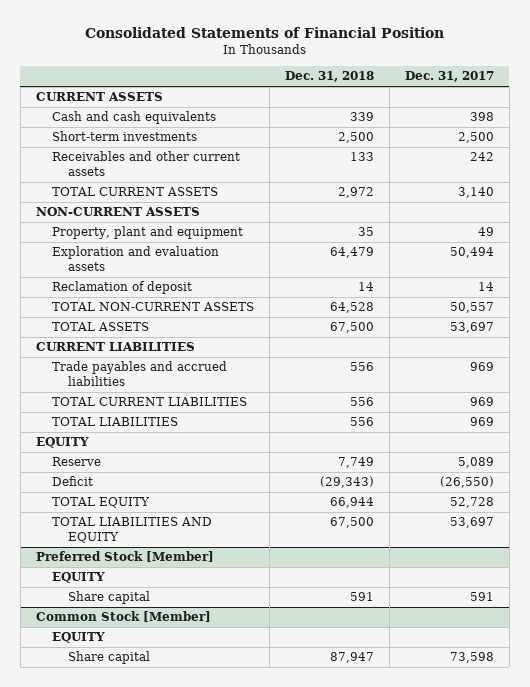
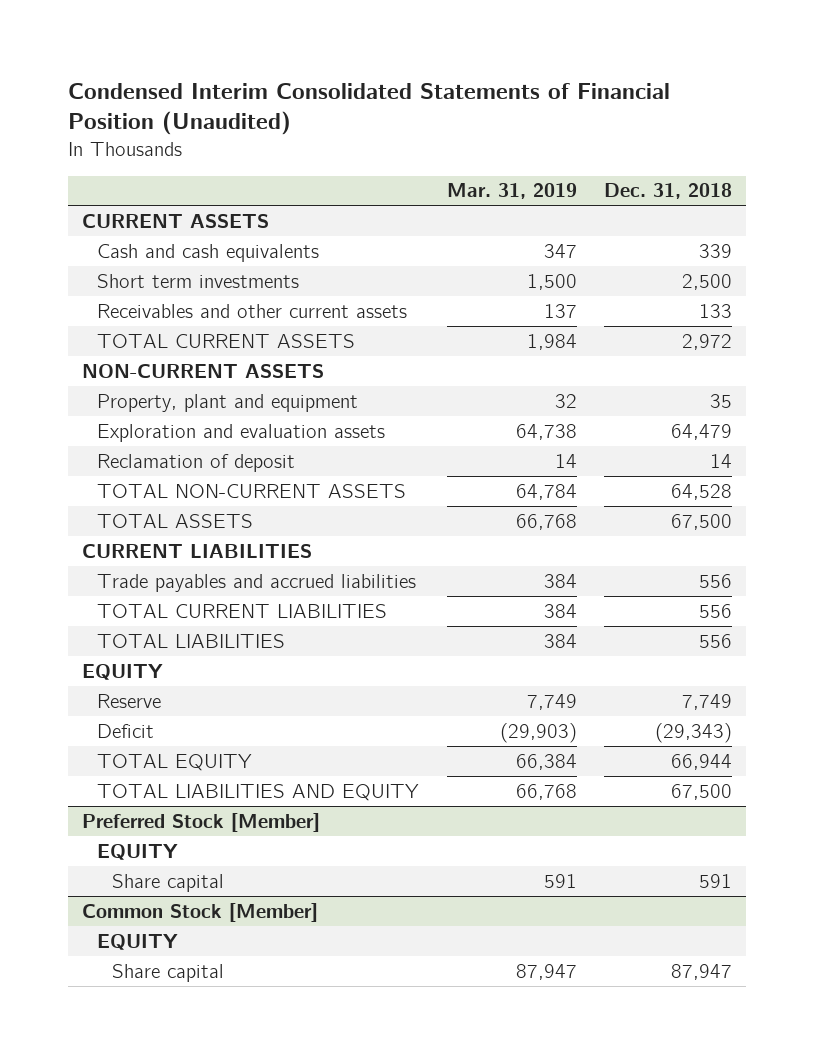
[84,27,444,39] Consolidated Statements of Financial Position -> [67,82,670,136] Condensed Interim Consolidated Statements of Financial Position (Unaudited)
[404,71,494,83] Dec. 31, 2017 -> none
none -> [446,183,577,200] Mar. 31, 2019
[51,131,197,142] Short-term investments -> [97,273,300,288] Short term investments

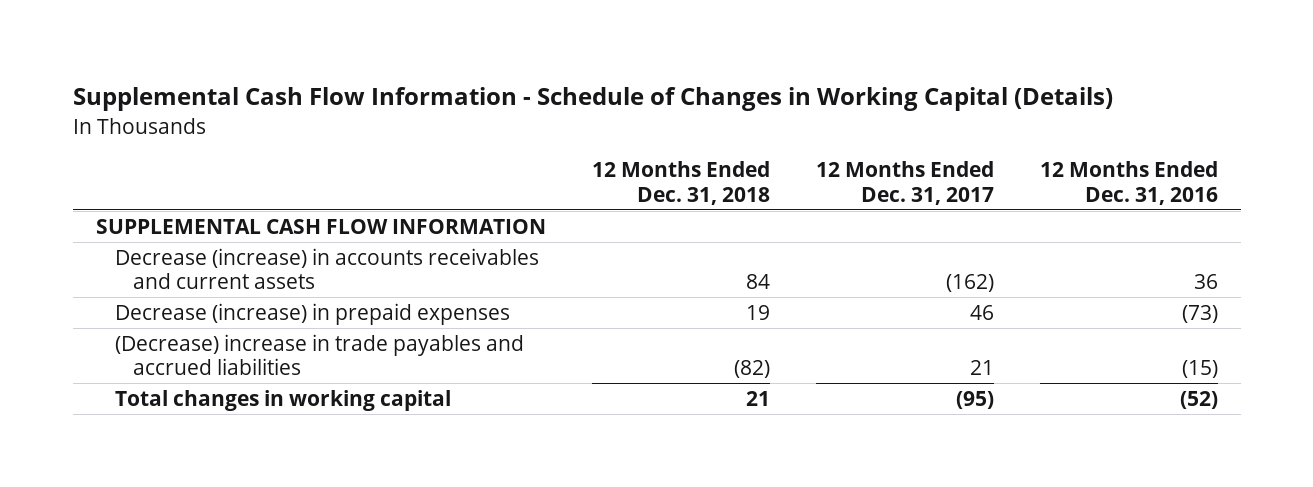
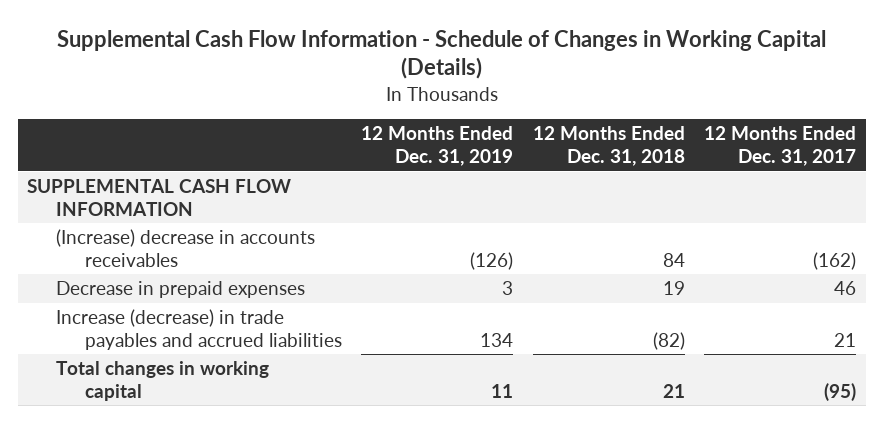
[1039,161,1218,205] 12 Months Ended Dec. 31, 2016 -> none
none -> [361,126,514,167] 12 Months Ended Dec. 31, 2019
[114,247,539,290] Decrease (increase) in accounts receivables and current assets -> [56,229,316,267] (Increase) decrease in accounts receivables
[114,302,510,325] Decrease (increase) in prepaid expenses -> [56,281,306,299] Decrease in prepaid expenses
[114,333,524,376] (Decrease) increase in trade payables and accrued liabilities -> [56,309,343,350] Increase (decrease) in trade payables and accrued liabilities

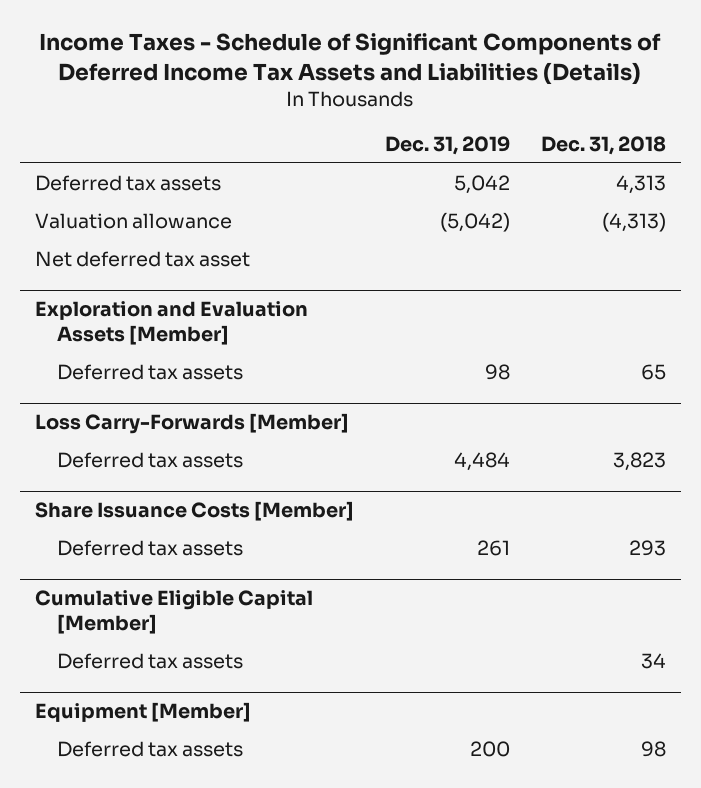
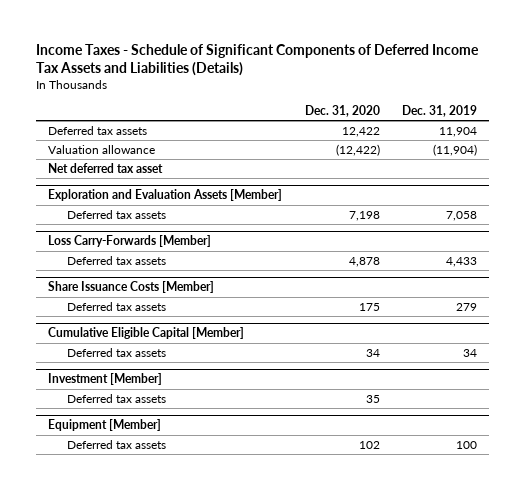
[540,136,666,156] Dec. 31, 2018 -> none
none -> [304,104,380,117] Dec. 31, 2020
[453,174,510,194] 5,042 -> [439,126,478,137] 11,904
[439,211,510,232] (5,042) -> [433,143,478,156] (11,904)
[484,363,510,380] 98 -> [446,210,478,221] 7,058
[453,451,510,471] 4,484 -> [446,256,478,267] 4,433
[476,539,510,556] 261 -> [456,302,478,311] 279
none -> [66,347,166,357] Deferred tax assets
none -> [47,373,162,386] Investment [Member]
[469,740,510,757] 200 -> [456,440,478,449] 100

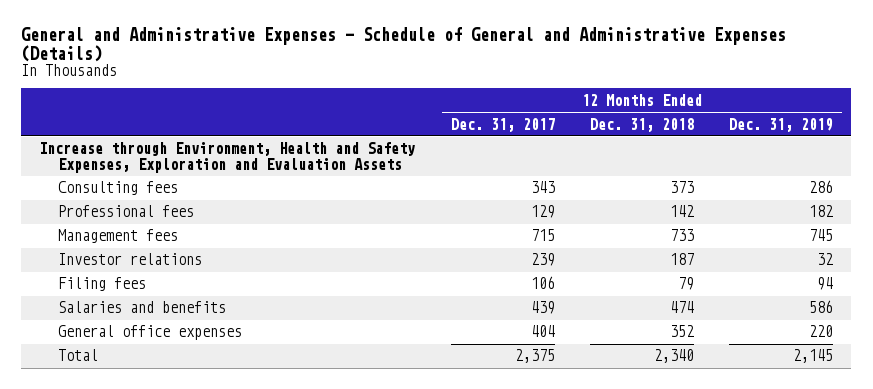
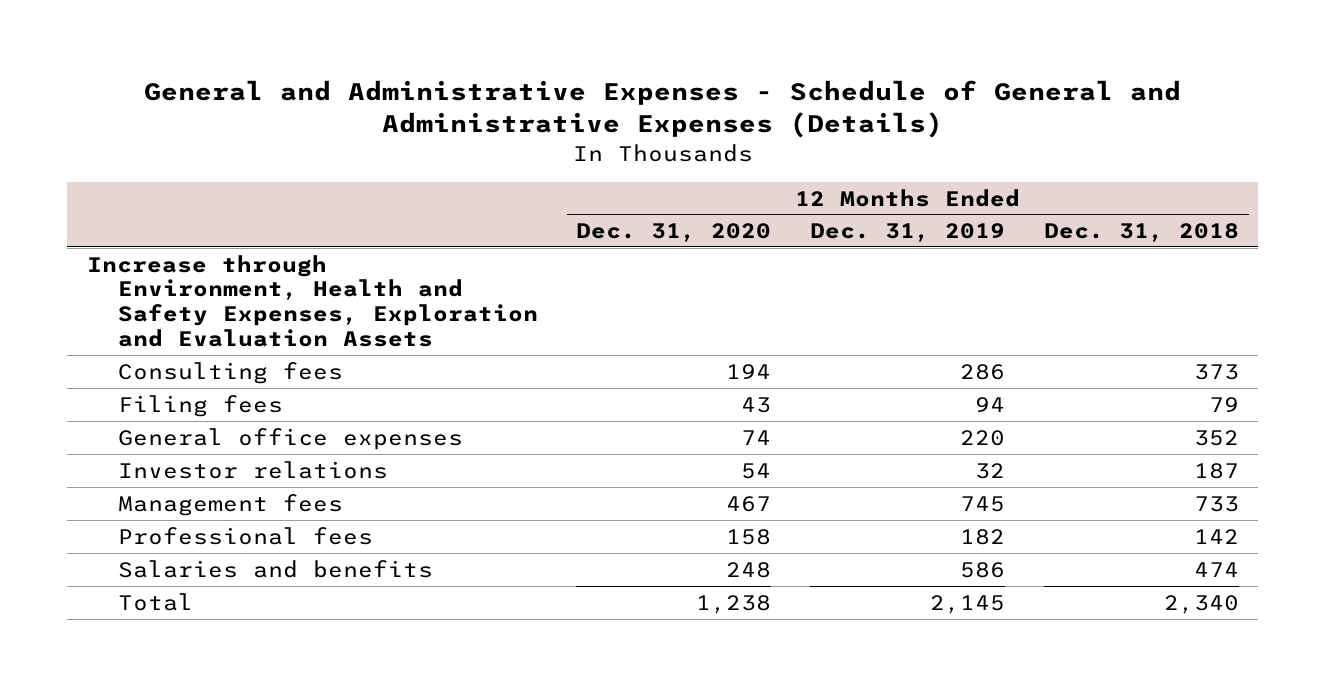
[450,117,555,132] Dec. 31, 2017 -> none
none -> [576,223,772,243] Dec. 31, 2020
[58,253,203,266] Investor relations -> [117,460,388,479] Investor relations
[58,229,179,244] Management fees -> [117,493,343,516] Management fees
[58,205,195,218] Professional fees -> [117,526,373,545] Professional fees
[58,301,227,314] Salaries and benefits -> [117,559,433,578] Salaries and benefits

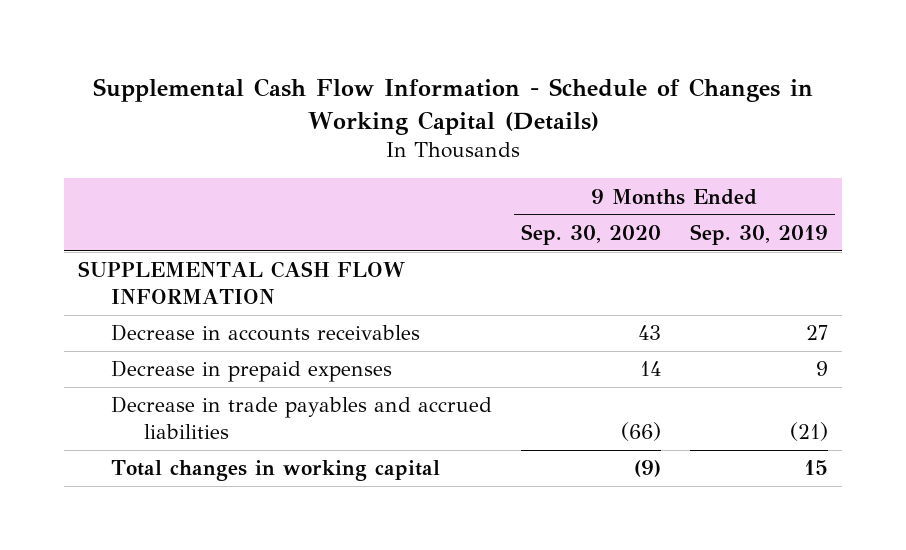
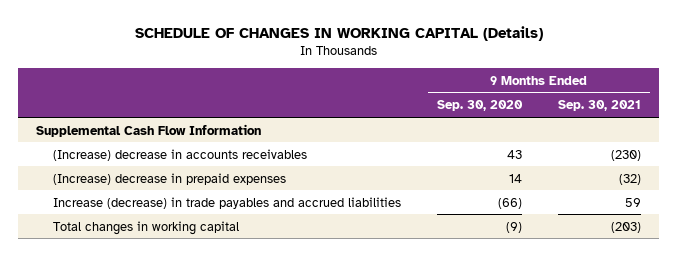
[92,78,813,135] Supplemental Cash Flow Information - Schedule of Changes in Working Capital (Details) -> [134,26,543,42] SCHEDULE OF CHANGES IN WORKING CAPITAL (Details)
[689,223,828,245] Sep. 30, 2019 -> none
none -> [558,100,642,112] Sep. 30, 2021
[78,261,406,304] SUPPLEMENTAL CASH FLOW INFORMATION -> [36,123,262,137] Supplemental Cash Flow Information
[111,324,421,342] Decrease in accounts receivables -> [53,148,308,161] (Increase) decrease in accounts receivables
[111,360,393,383] Decrease in prepaid expenses -> [53,172,287,185] (Increase) decrease in prepaid expenses
[111,396,493,439] Decrease in trade payables and accrued liabilities -> [53,196,402,209] Increase (decrease) in trade payables and accrued liabilities

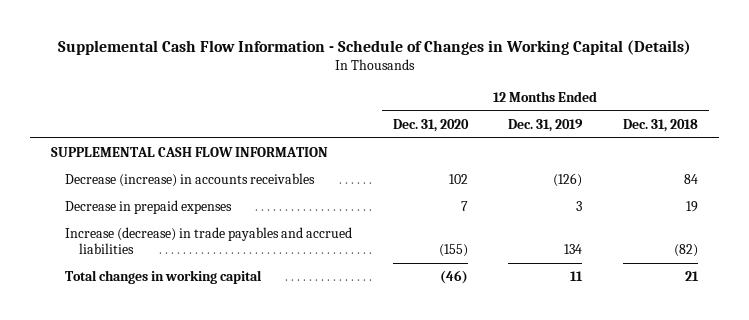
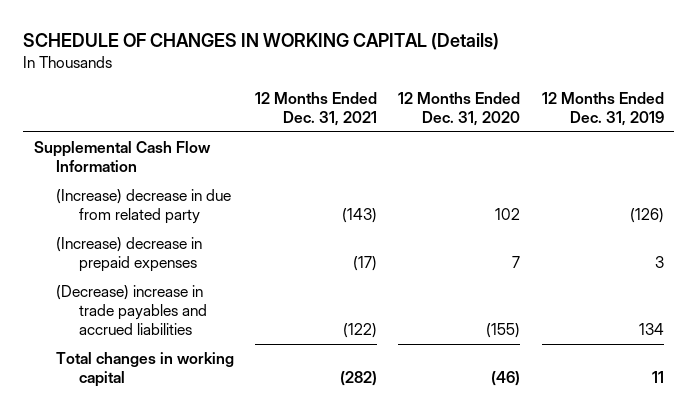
[57,39,691,55] Supplemental Cash Flow Information - Schedule of Changes in Working Capital (Details) -> [23,33,500,51] SCHEDULE OF CHANGES IN WORKING CAPITAL (Details)
[623,118,699,132] Dec. 31, 2018 -> none
none -> [255,91,378,126] 12 Months Ended Dec. 31, 2021
[50,147,328,158] SUPPLEMENTAL CASH FLOW INFORMATION -> [33,140,211,173] Supplemental Cash Flow Information
[64,173,315,188] Decrease (increase) in accounts receivables -> [56,188,232,225] (Increase) decrease in due from related party
[64,200,232,215] Decrease in prepaid expenses -> [56,236,203,273] (Increase) decrease in prepaid expenses
[64,227,352,255] Increase (decrease) in trade payables and accrued liabilities -> [56,284,207,336] (Decrease) increase in trade payables and accrued liabilities

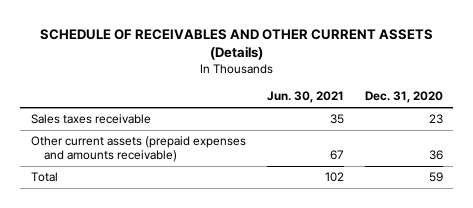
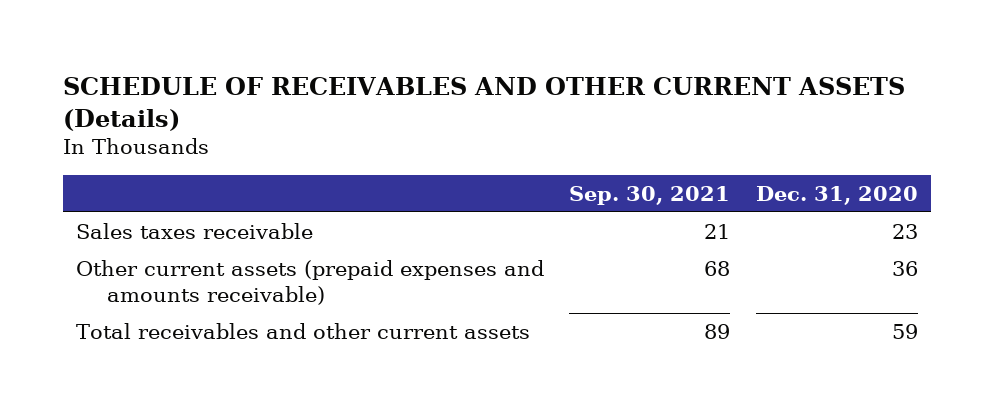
[266,91,344,104] Jun. 30, 2021 -> none
none -> [569,185,731,205] Sep. 30, 2021
[30,172,58,183] Total -> [75,322,530,339] Total receivables and other current assets

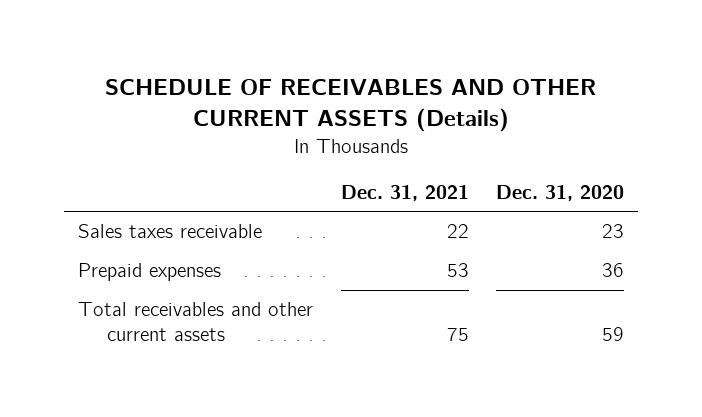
[569,185,731,205] Sep. 30, 2021 -> none
none -> [340,184,469,201] Dec. 31, 2021
[75,259,544,306] Other current assets (prepaid expenses and amounts receivable) -> none
none -> [77,263,221,282] Prepaid expenses

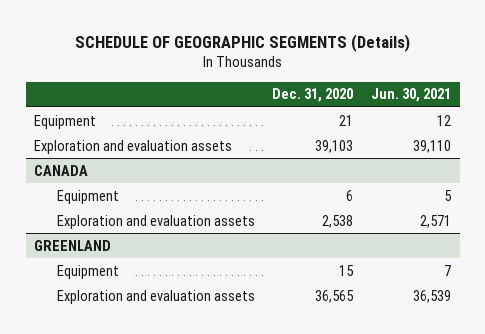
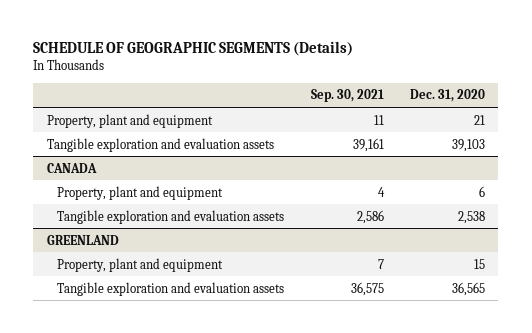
[370,88,451,103] Jun. 30, 2021 -> none
none -> [310,89,384,103] Sep. 30, 2021
[34,114,97,129] Equipment -> [46,113,213,128] Property, plant and equipment
[34,139,233,154] Exploration and evaluation assets -> [46,137,274,152] Tangible exploration and evaluation assets
[56,189,119,204] Equipment -> [57,185,224,200] Property, plant and equipment
[56,214,255,229] Exploration and evaluation assets -> [57,209,285,224] Tangible exploration and evaluation assets
[56,264,119,279] Equipment -> [57,257,224,272] Property, plant and equipment
[56,289,255,304] Exploration and evaluation assets -> [57,281,285,296] Tangible exploration and evaluation assets

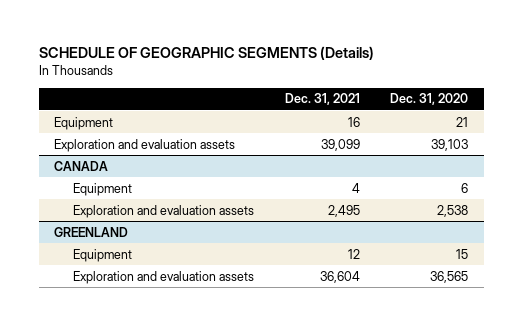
[310,89,384,103] Sep. 30, 2021 -> none
none -> [284,93,360,106] Dec. 31, 2021
[46,113,213,128] Property, plant and equipment -> [53,116,113,130] Equipment
[46,137,274,152] Tangible exploration and evaluation assets -> [53,138,235,152] Exploration and evaluation assets
[57,185,224,200] Property, plant and equipment -> [73,182,133,196] Equipment
[57,209,285,224] Tangible exploration and evaluation assets -> [73,204,255,218] Exploration and evaluation assets
[57,257,224,272] Property, plant and equipment -> [73,248,133,262] Equipment
[57,281,285,296] Tangible exploration and evaluation assets -> [73,270,255,284] Exploration and evaluation assets

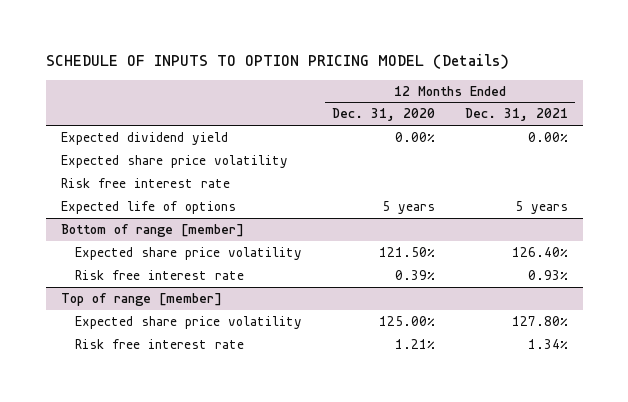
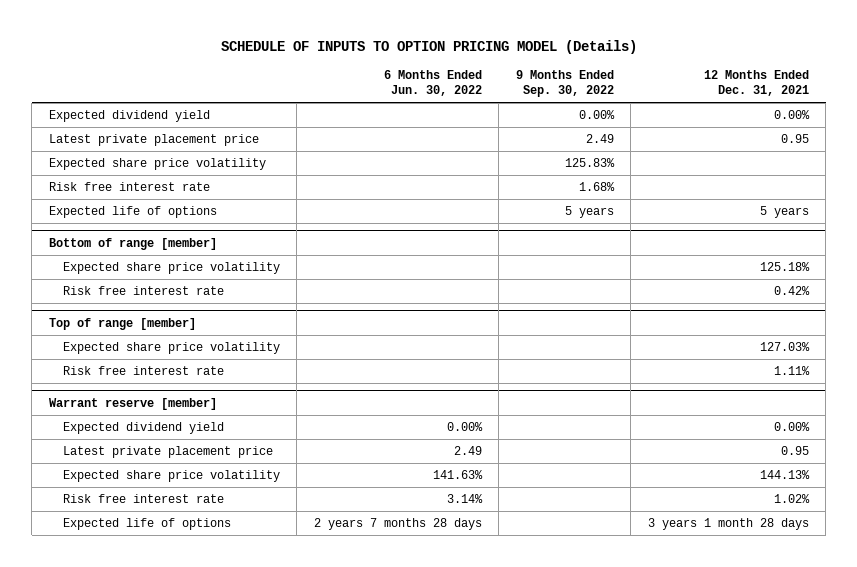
[332,108,436,122] Dec. 31, 2020 -> none
none -> [383,69,482,97] 6 Months Ended Jun. 30, 2022
none -> [515,69,614,98] 9 Months Ended Sep. 30, 2022
none -> [48,134,259,147] Latest private placement price
[511,246,568,257] 126.40% -> [759,262,810,272] 125.18%
[527,269,568,280] 0.93% -> [773,286,810,296] 0.42%
[511,315,568,326] 127.80% -> [759,342,810,352] 127.03%
[527,338,568,349] 1.34% -> [773,366,810,376] 1.11%
none -> [48,397,217,410] Warrant reserve [member]
none -> [62,422,224,435] Expected dividend yield
none -> [62,446,273,459] Latest private placement price
none -> [62,470,280,483] Expected share price volatility
none -> [62,494,224,504] Risk free interest rate
none -> [62,518,231,531] Expected life of options

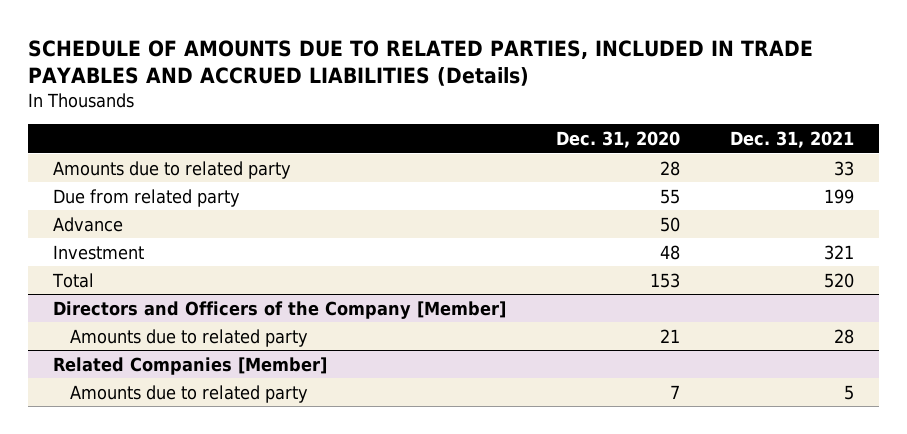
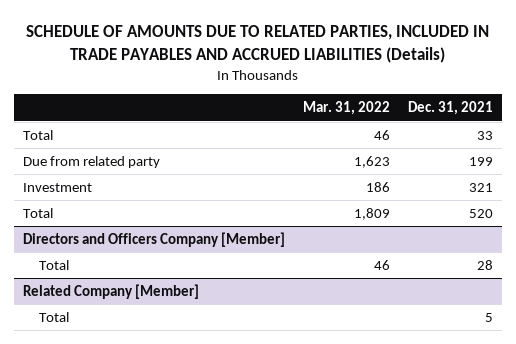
[556,131,681,149] Dec. 31, 2020 -> none
none -> [302,101,390,116] Mar. 31, 2022
[53,160,292,179] Amounts due to related party -> [22,129,53,140] Total
[53,216,124,232] Advance -> none
[53,300,507,319] Directors and Officers of the Company [Member] -> [22,231,285,247] Directors and Officers Company [Member]
[69,328,308,347] Amounts due to related party -> [38,259,69,270] Total
[53,356,328,375] Related Companies [Member] -> [22,283,199,299] Related Company [Member]
[69,384,308,403] Amounts due to related party -> [38,311,69,322] Total

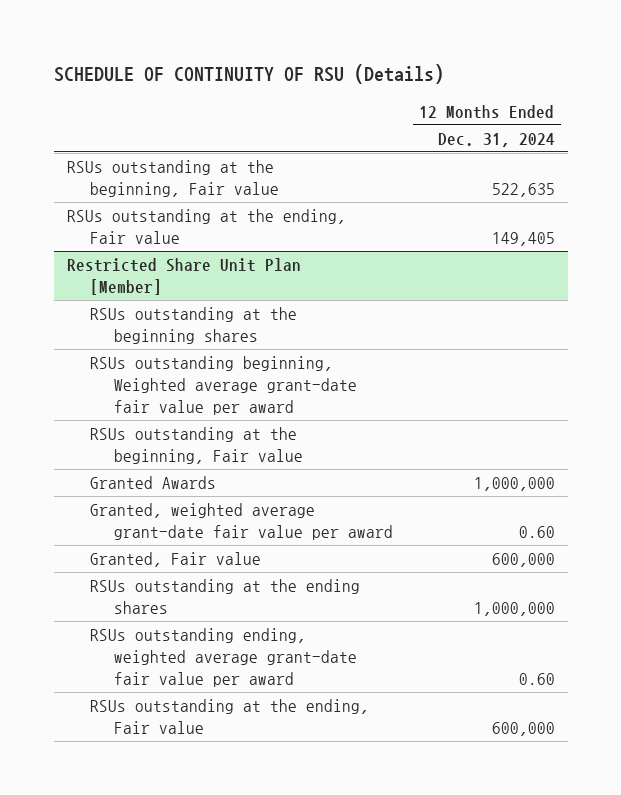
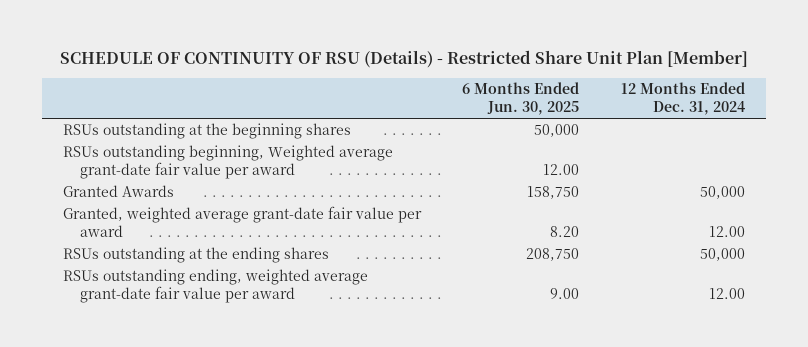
[53,64,444,85] SCHEDULE OF CONTINUITY OF RSU (Details) -> [59,50,748,69] SCHEDULE OF CONTINUITY OF RSU (Details) - Restricted Share Unit Plan [Member]
none -> [462,82,580,116] 6 Months Ended Jun. 30, 2025
[66,160,280,198] RSUs outstanding at the beginning, Fair value -> none
[66,209,346,245] RSUs outstanding at the ending, Fair value -> none
[66,258,301,296] Restricted Share Unit Plan [Member] -> none
[90,427,303,465] RSUs outstanding at the beginning, Fair value -> none
[90,552,262,568] Granted, Fair value -> none
[90,699,370,735] RSUs outstanding at the ending, Fair value -> none
[473,477,555,492] 1,000,000 -> [699,186,745,200] 50,000
[518,526,555,539] 0.60 -> [708,226,745,238] 12.00
[473,602,555,617] 1,000,000 -> [699,248,745,262] 50,000
[518,673,555,686] 0.60 -> [708,288,745,300] 12.00

